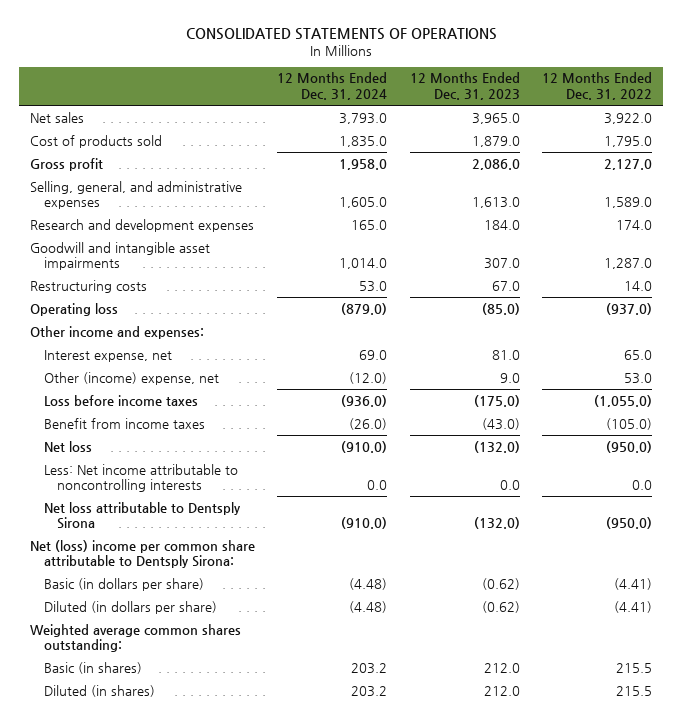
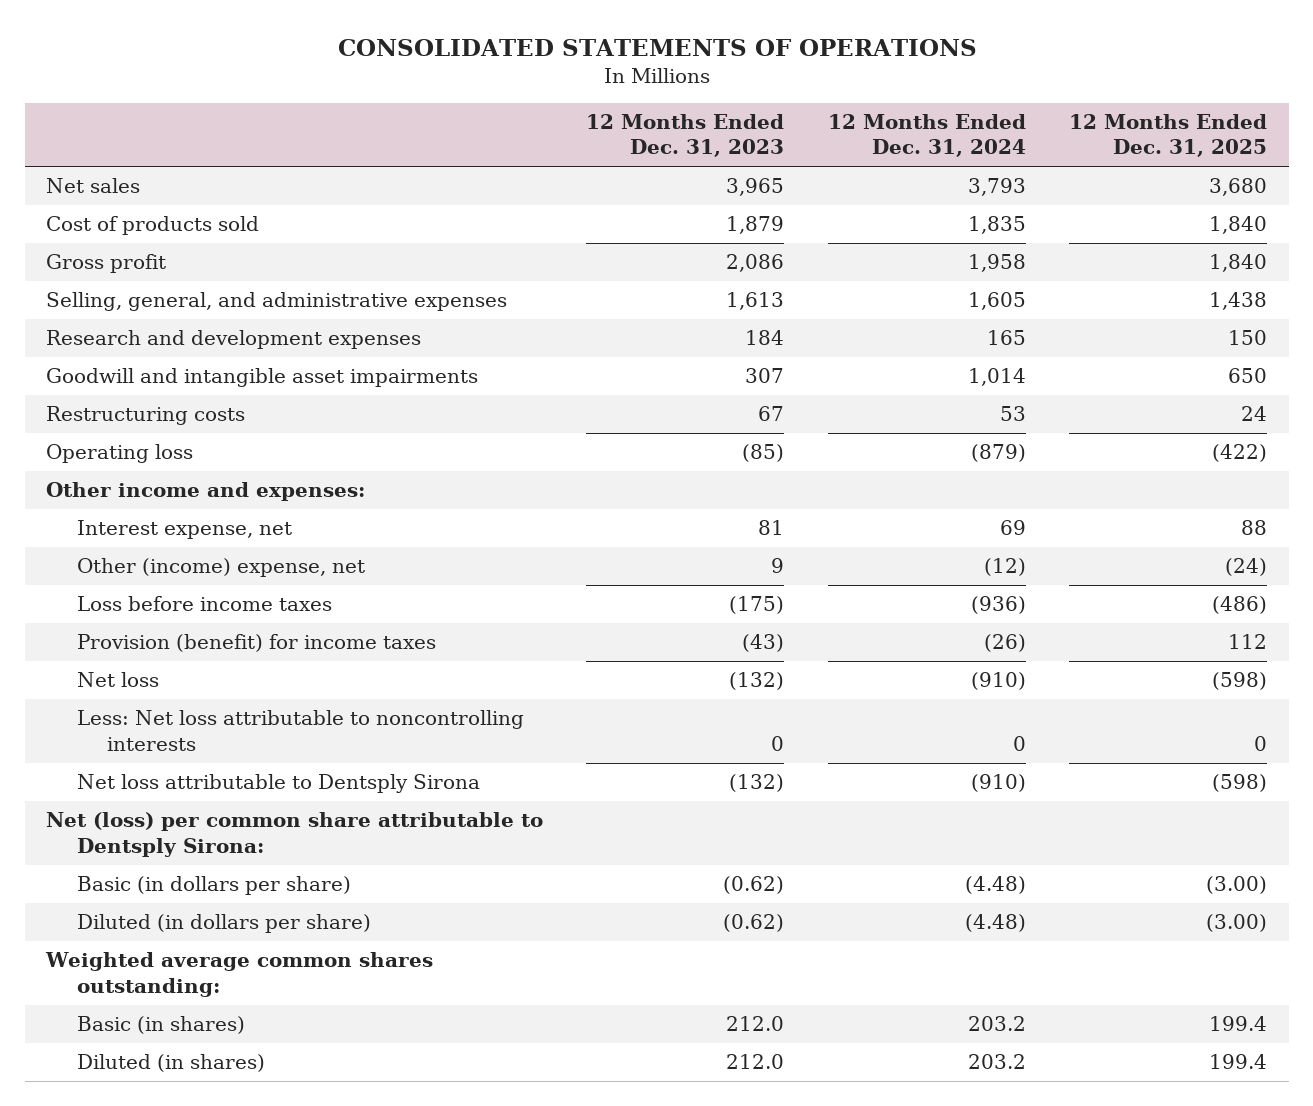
[542,72,653,101] 12 Months Ended Dec. 31, 2022 -> none
none -> [1068,113,1267,158] 12 Months Ended Dec. 31, 2025
[339,112,388,124] 3,793.0 -> [967,178,1026,197] 3,793
[471,112,520,124] 3,965.0 -> [726,178,785,197] 3,965
[339,135,388,147] 1,835.0 -> [967,216,1026,235] 1,835
[471,135,520,147] 1,879.0 -> [726,216,785,235] 1,879
[339,158,388,170] 1,958.0 -> [967,254,1026,273] 1,958
[471,158,520,170] 2,086.0 -> [726,254,785,273] 2,086
[339,197,388,209] 1,605.0 -> [967,292,1026,311] 1,605
[471,197,520,209] 1,613.0 -> [726,292,785,311] 1,613
[351,219,388,230] 165.0 -> [986,330,1026,346] 165
[483,219,520,230] 184.0 -> [745,330,785,346] 184
[339,258,388,270] 1,014.0 -> [967,368,1026,387] 1,014
[483,258,520,270] 307.0 -> [745,368,785,384] 307
[359,280,388,292] 53.0 -> [999,406,1026,422] 53
[491,280,520,291] 67.0 -> [758,406,785,422] 67
[341,302,388,315] (879.0) -> [970,444,1026,463] (879)
[481,302,520,315] (85.0) -> [742,444,785,463] (85)
[359,349,388,360] 69.0 -> [999,520,1026,536] 69
[491,349,520,360] 81.0 -> [758,520,785,536] 81
[349,371,388,384] (12.0) -> [983,558,1026,577] (12)
[499,372,520,383] 9.0 -> [771,558,785,574] 9
[341,394,388,407] (936.0) -> [970,596,1026,615] (936)
[473,394,520,407] (175.0) -> [729,596,785,615] (175)
[43,417,205,429] Benefit from income taxes -> [76,634,436,653] Provision (benefit) for income taxes
[349,417,388,430] (26.0) -> [983,634,1026,653] (26)
[481,417,520,430] (43.0) -> [742,634,785,653] (43)
[341,440,388,453] (910.0) -> [970,672,1026,691] (910)
[473,440,520,453] (132.0) -> [729,672,785,691] (132)
[43,463,238,493] Less: Net income attributable to noncontrolling interests -> [76,710,524,751] Less: Net loss attributable to noncontrolling interests
[367,480,388,491] 0.0 -> [1012,735,1026,751] 0
[499,480,520,491] 0.0 -> [771,735,785,751] 0
[341,517,388,530] (910.0) -> [970,774,1026,793] (910)
[473,517,520,530] (132.0) -> [729,774,785,793] (132)
[29,539,255,569] Net (loss) income per common share attributable to Dentsply Sirona: -> [46,812,544,857] Net (loss) per common share attributable to Dentsply Sirona:

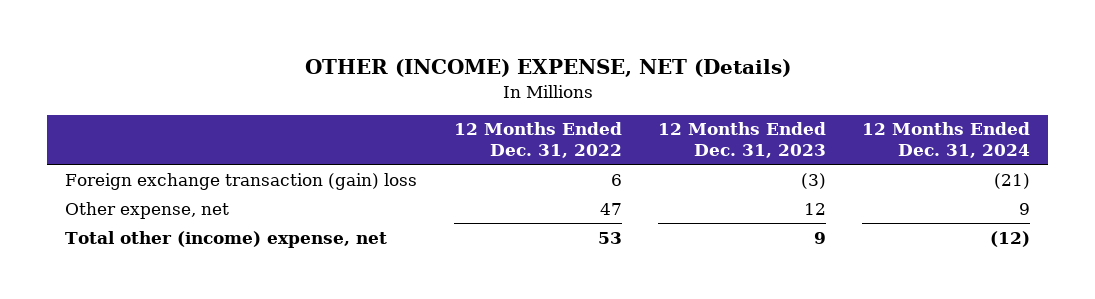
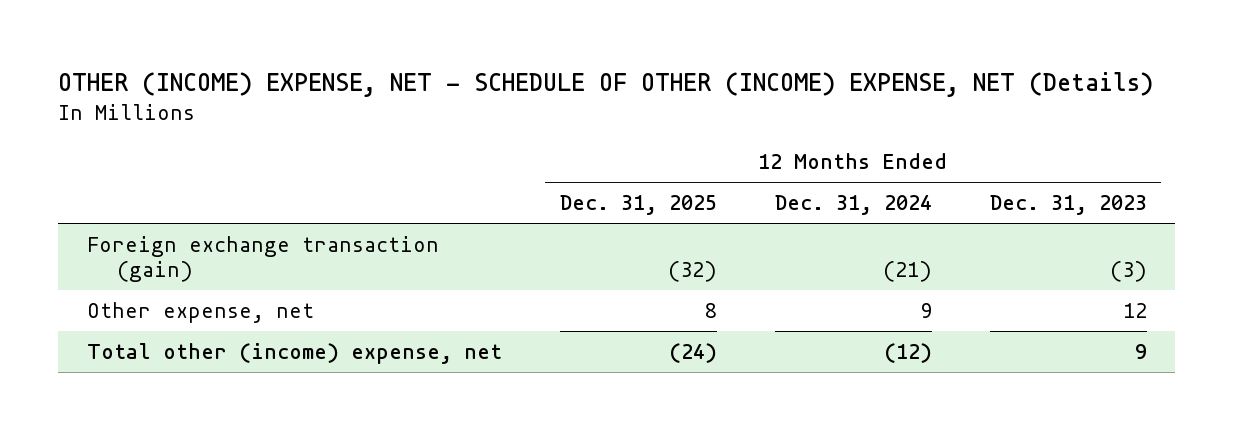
[304,59,791,78] OTHER (INCOME) EXPENSE, NET (Details) -> [58,72,1154,98] OTHER (INCOME) EXPENSE, NET - SCHEDULE OF OTHER (INCOME) EXPENSE, NET (Details)
[453,122,622,158] 12 Months Ended Dec. 31, 2022 -> none
none -> [559,195,717,216] Dec. 31, 2025
[65,172,418,190] Foreign exchange transaction (gain) loss -> [87,235,440,283] Foreign exchange transaction (gain)

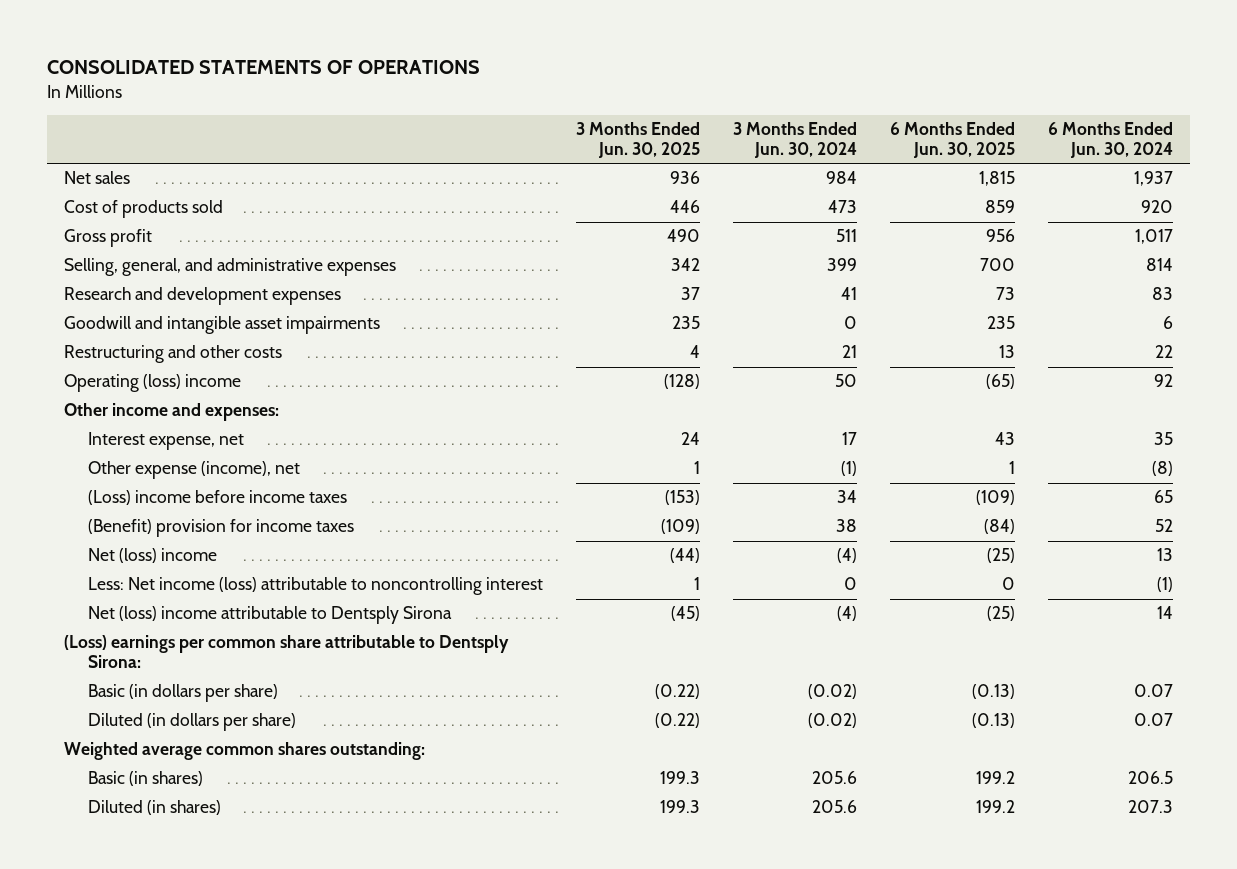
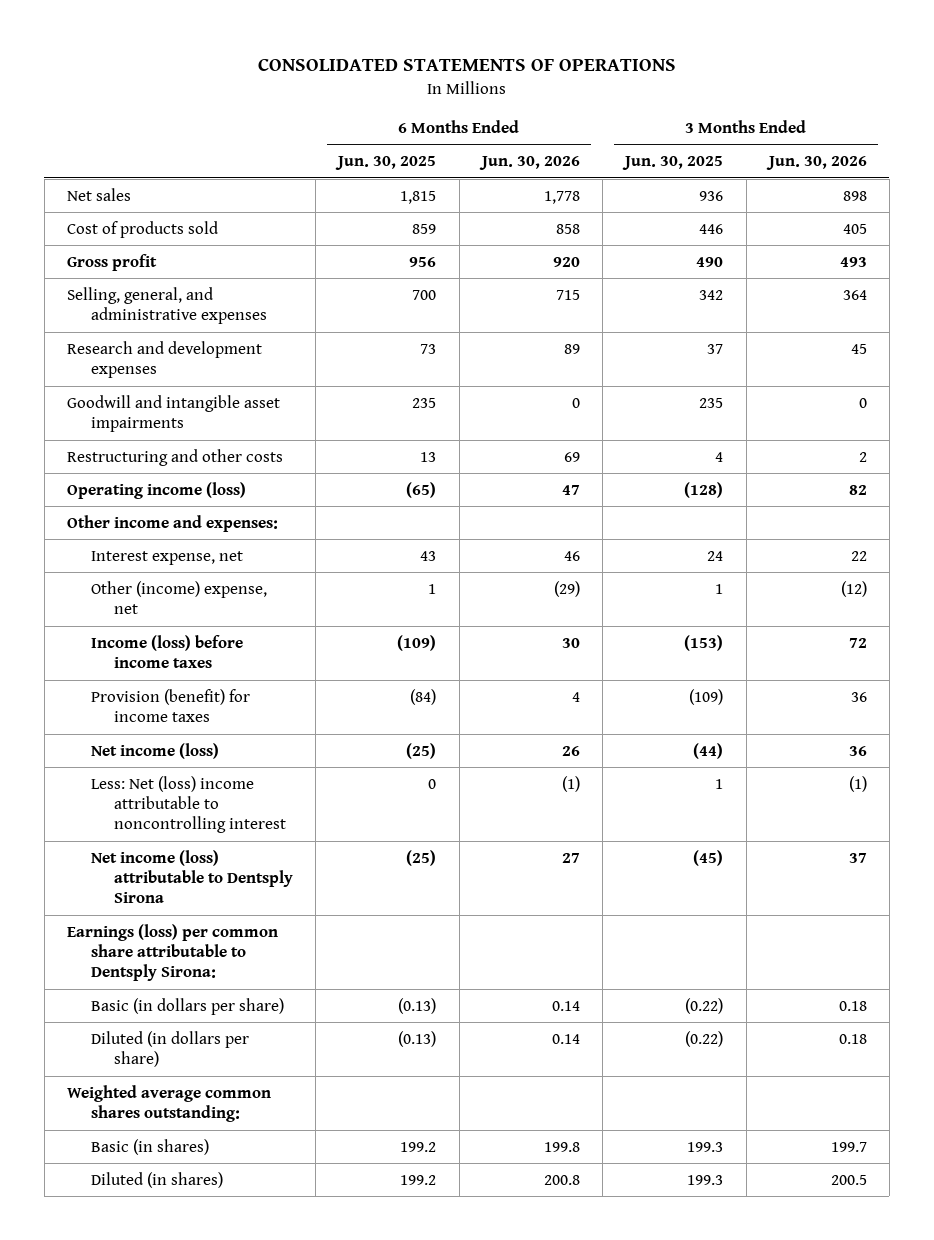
[732,122,857,159] 3 Months Ended Jun. 30, 2024 -> none
[1047,122,1173,159] 6 Months Ended Jun. 30, 2024 -> none
none -> [478,156,580,171] Jun. 30, 2026
none -> [765,156,867,171] Jun. 30, 2026
[63,374,241,393] Operating (loss) income -> [67,481,247,499] Operating income (loss)
[87,461,300,480] Other expense (income), net -> [90,580,267,615] Other (income) expense, net
[87,490,347,506] (Loss) income before income taxes -> [90,634,243,669] Income (loss) before income taxes
[87,519,354,538] (Benefit) provision for income taxes -> [90,688,250,723] Provision (benefit) for income taxes
[87,548,217,564] Net (loss) income -> [90,742,219,759] Net income (loss)
[87,577,543,596] Less: Net income (loss) attributable to noncontrolling interest -> [90,775,286,834] Less: Net (loss) income attributable to noncontrolling interest
[87,606,452,625] Net (loss) income attributable to Dentsply Sirona -> [90,849,293,904] Net income (loss) attributable to Dentsply Sirona
[63,635,509,669] (Loss) earnings per common share attributable to Dentsply Sirona: -> [67,923,279,982] Earnings (loss) per common share attributable to Dentsply Sirona:

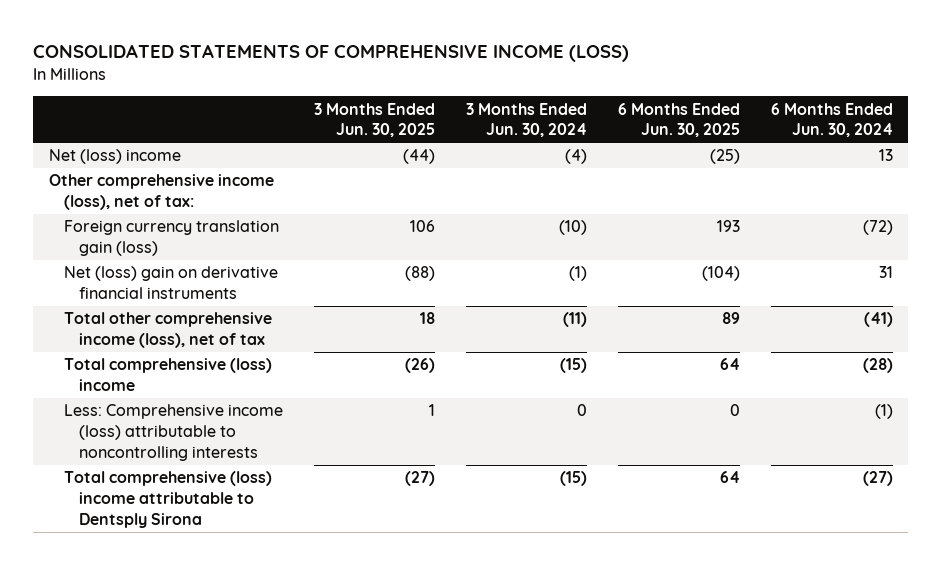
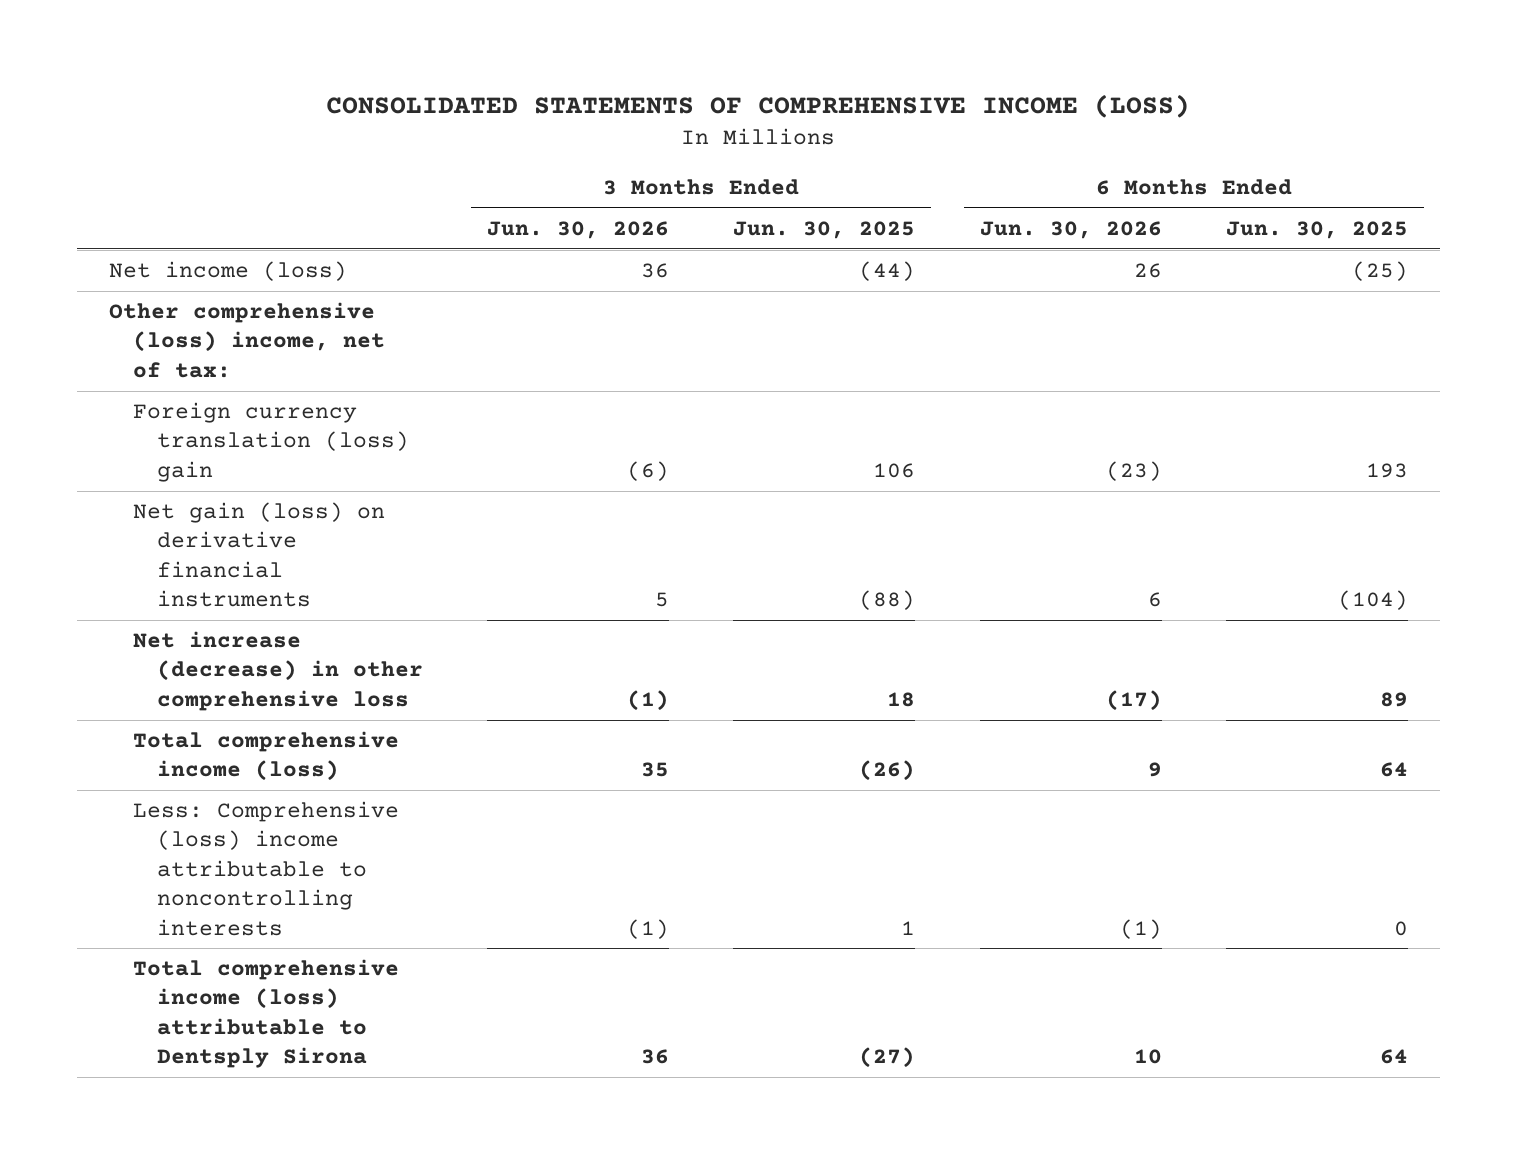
[465,102,587,138] 3 Months Ended Jun. 30, 2024 -> none
[770,102,893,138] 6 Months Ended Jun. 30, 2024 -> none
none -> [487,220,670,239] Jun. 30, 2026
none -> [979,220,1162,239] Jun. 30, 2026
[48,149,181,165] Net (loss) income -> [109,261,348,282] Net income (loss)
[48,174,274,211] Other comprehensive income (loss), net of tax: -> [109,302,386,378] Other comprehensive (loss) income, net of tax:
[63,220,279,257] Foreign currency translation gain (loss) -> [133,402,410,482] Foreign currency translation (loss) gain
[63,266,278,300] Net (loss) gain on derivative financial instruments -> [133,502,386,608] Net gain (loss) on derivative financial instruments
[63,312,272,349] Total other comprehensive income (loss), net of tax -> [133,631,424,711] Net increase (decrease) in other comprehensive loss
[63,358,272,392] Total comprehensive (loss) income -> [133,731,400,782] Total comprehensive income (loss)
[63,404,283,461] Less: Comprehensive income (loss) attributable to noncontrolling interests -> [133,801,400,936] Less: Comprehensive (loss) income attributable to noncontrolling interests
[63,471,272,528] Total comprehensive (loss) income attributable to Dentsply Sirona -> [133,959,400,1069] Total comprehensive income (loss) attributable to Dentsply Sirona

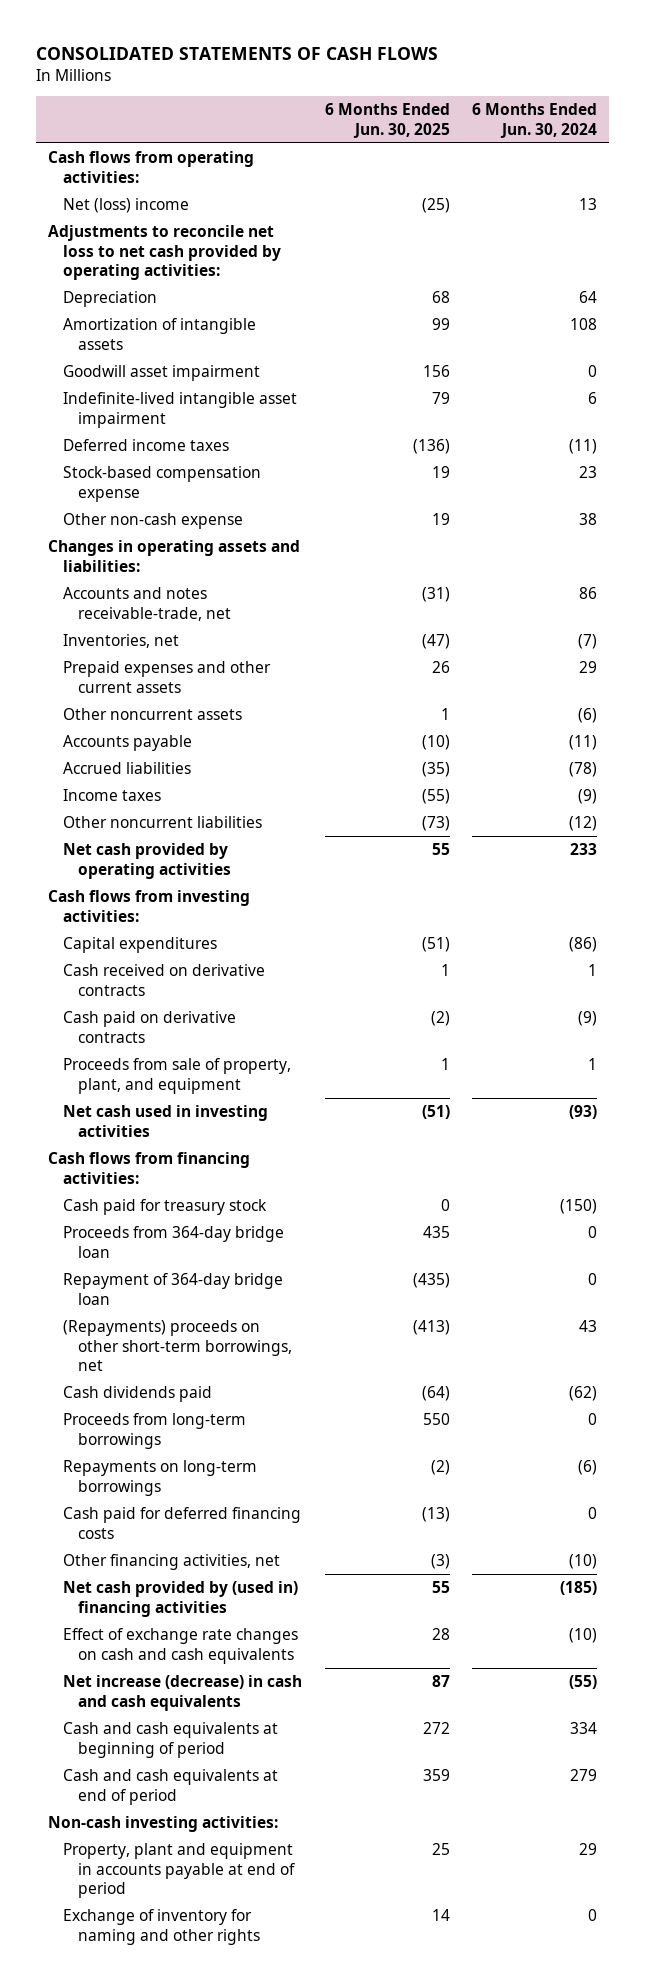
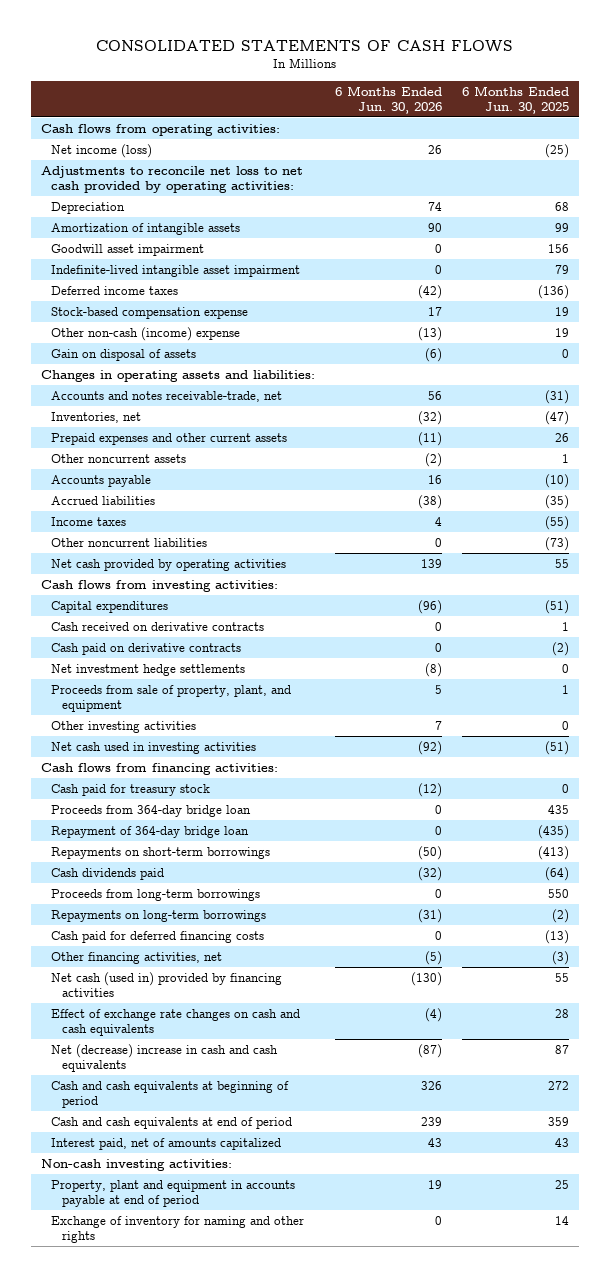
[472,103,598,138] 6 Months Ended Jun. 30, 2024 -> none
none -> [334,85,442,114] 6 Months Ended Jun. 30, 2026
[62,198,189,214] Net (loss) income -> [51,143,153,158] Net income (loss)
[62,513,243,530] Other non-cash expense -> [51,326,241,341] Other non-cash (income) expense
none -> [51,348,197,361] Gain on disposal of assets
none -> [51,663,246,676] Net investment hedge settlements
none -> [51,720,197,733] Other investing activities
[62,1320,293,1372] (Repayments) proceeds on other short-term borrowings, net -> [51,846,271,859] Repayments on short-term borrowings
[62,1581,298,1617] Net cash provided by (used in) financing activities -> [51,971,283,998] Net cash (used in) provided by financing activities
[62,1675,302,1711] Net increase (decrease) in cash and cash equivalents -> [51,1043,279,1073] Net (decrease) increase in cash and cash equivalents
none -> [51,1137,282,1150] Interest paid, net of amounts capitalized

